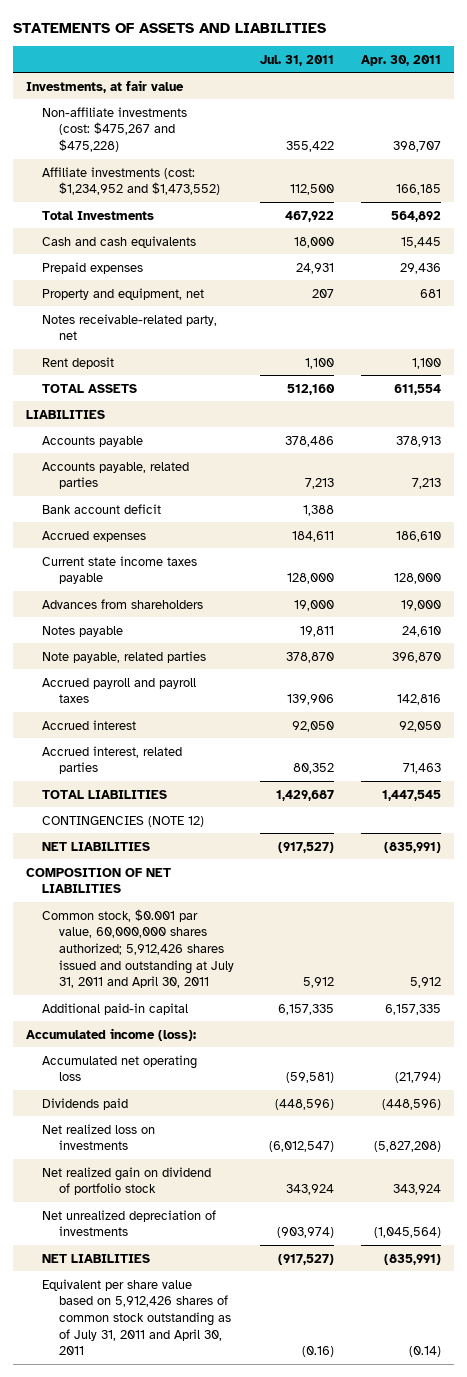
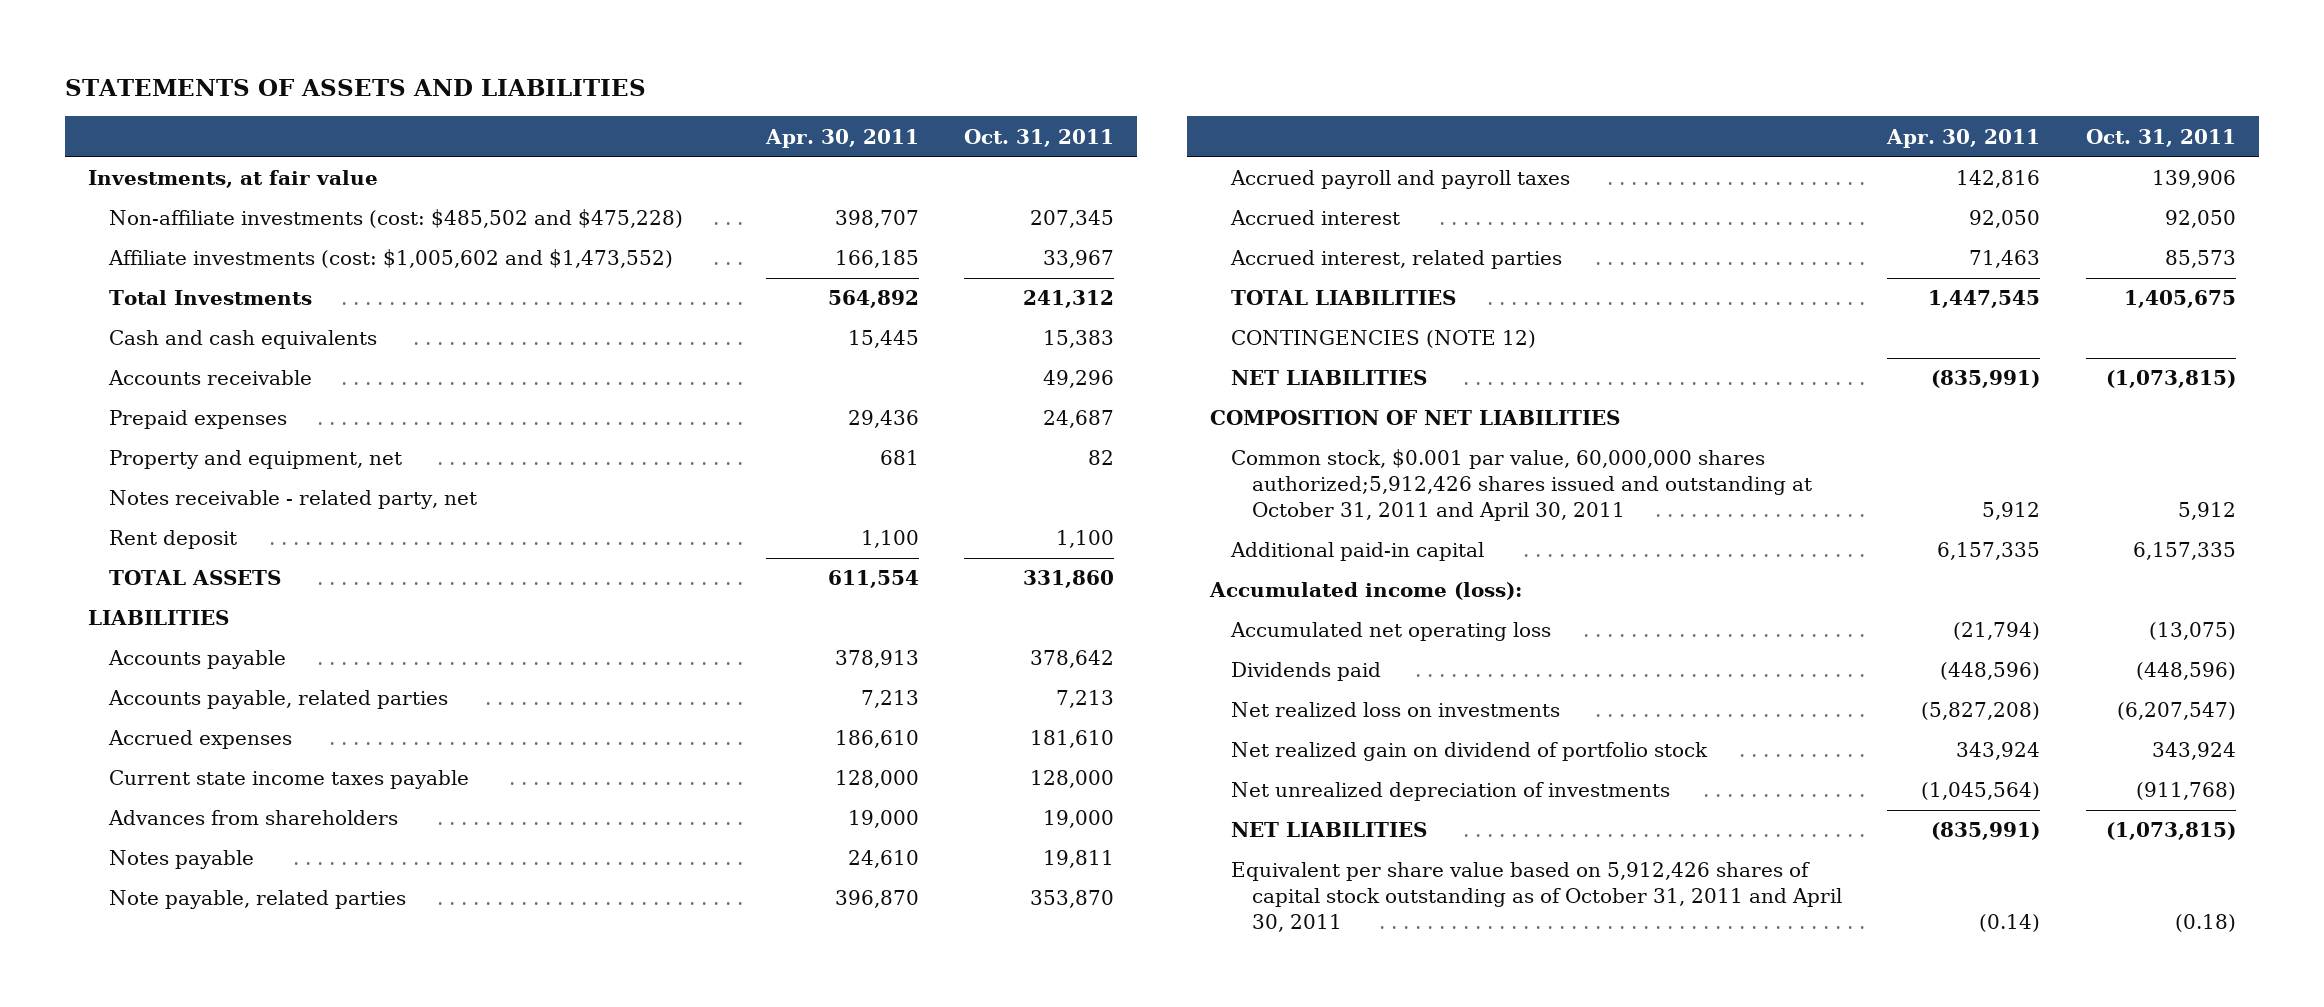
[260,54,335,66] Jul. 31, 2011 -> none
none -> [964,128,1115,147] Oct. 31, 2011
[42,106,188,153] Non-affiliate investments (cost: $475,267 and $475,228) -> [109,209,684,229] Non-affiliate investments (cost: $485,502 and $475,228)
[42,166,220,196] Affiliate investments (cost: $1,234,952 and $1,473,552) -> [108,249,674,269] Affiliate investments (cost: $1,005,602 and $1,473,552)
none -> [108,370,313,386] Accounts receivable
[42,313,218,341] Notes receivable-related party, net -> [109,490,478,510] Notes receivable - related party, net
[42,503,162,514] Bank account deficit -> none
[42,908,234,989] Common stock, $0.001 par value, 60,000,000 shares authorized; 5,912,426 shares issued and outstanding at July 31, 2011 and April 30, 2011 -> [1230,449,1813,522] Common stock, $0.001 par value, 60,000,000 shares authorized;5,912,426 shares issued and outstanding at October 31, 2011 and April 30, 2011
[42,1278,231,1356] Equivalent per share value based on 5,912,426 shares of common stock outstanding as of July 31, 2011 and April 30, 2011 -> [1230,862,1843,933] Equivalent per share value based on 5,912,426 shares of capital stock outstanding as of October 31, 2011 and April 30, 2011

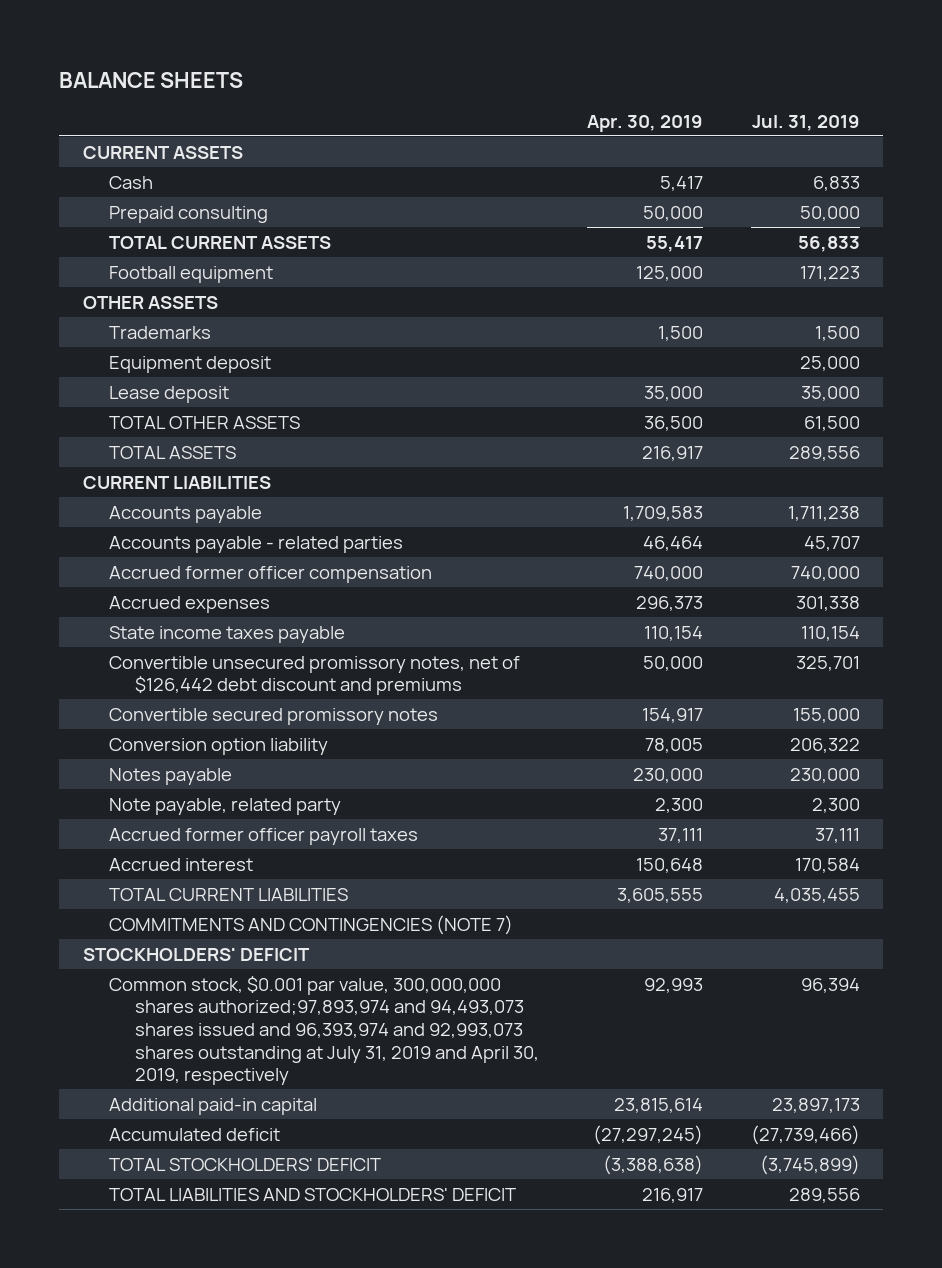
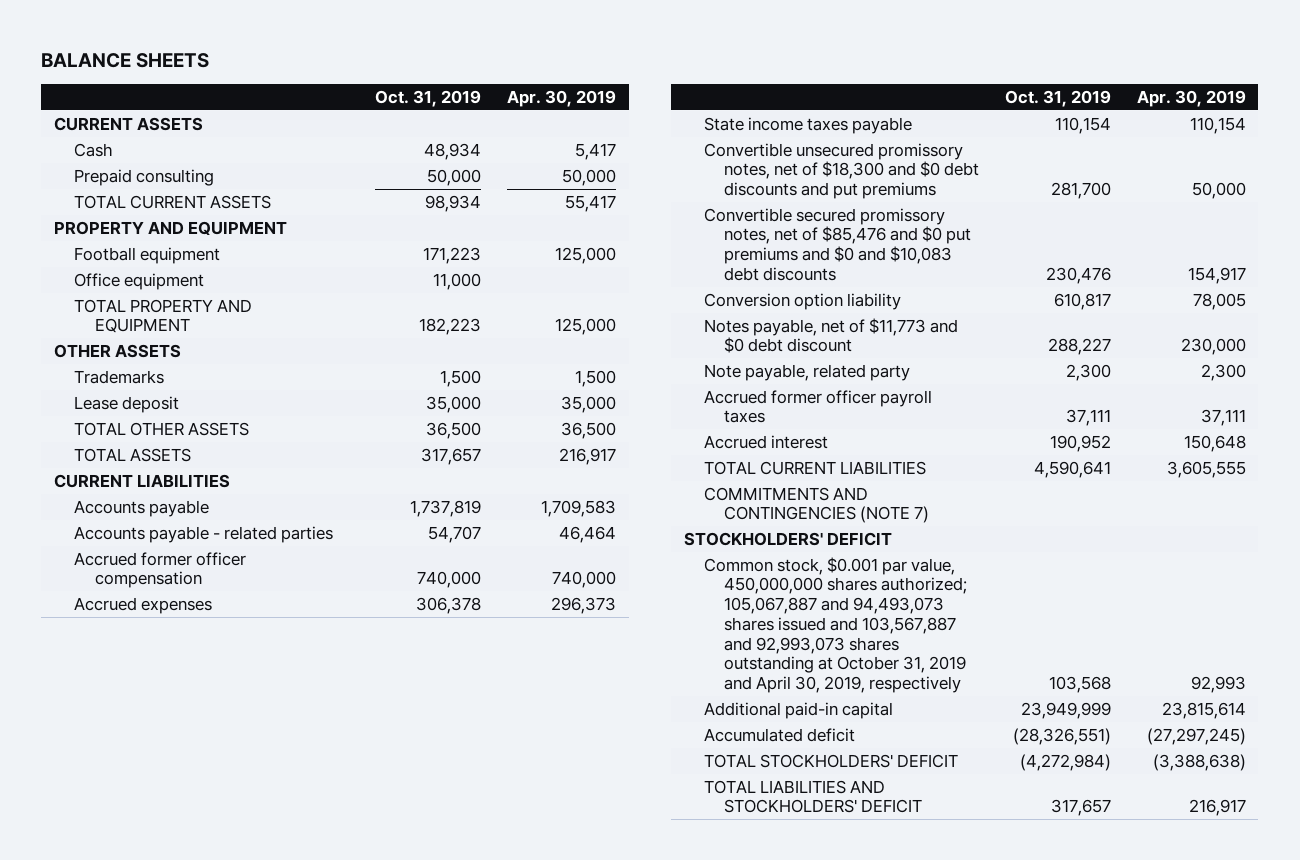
[751,114,860,131] Jul. 31, 2019 -> none
none -> [375,89,482,107] Oct. 31, 2019
none -> [54,220,288,235] PROPERTY AND EQUIPMENT
none -> [74,272,205,290] Office equipment
none -> [74,298,253,334] TOTAL PROPERTY AND EQUIPMENT
[109,355,272,373] Equipment deposit -> none
[109,655,521,696] Convertible unsecured promissory notes, net of $126,442 debt discount and premiums -> [704,142,980,200] Convertible unsecured promissory notes, net of $18,300 and $0 debt discounts and put premiums
[109,707,439,725] Convertible secured promissory notes -> [704,207,972,281] Convertible secured promissory notes, net of $85,476 and $0 put premiums and $0 and $10,083 debt discounts
[109,767,233,785] Notes payable -> none
none -> [704,317,959,354] Notes payable, net of $11,773 and $0 debt discount
[109,975,540,1086] Common stock, $0.001 par value, 300,000,000 shares authorized;97,893,974 and 94,493,073 shares issued and 96,393,974 and 92,993,073 shares outstanding at July 31, 2019 and April 30, 2019, respectively -> [704,556,968,694] Common stock, $0.001 par value, 450,000,000 shares authorized; 105,067,887 and 94,493,073 shares issued and 103,567,887 and 92,993,073 shares outstanding at October 31, 2019 and April 30, 2019, respectively

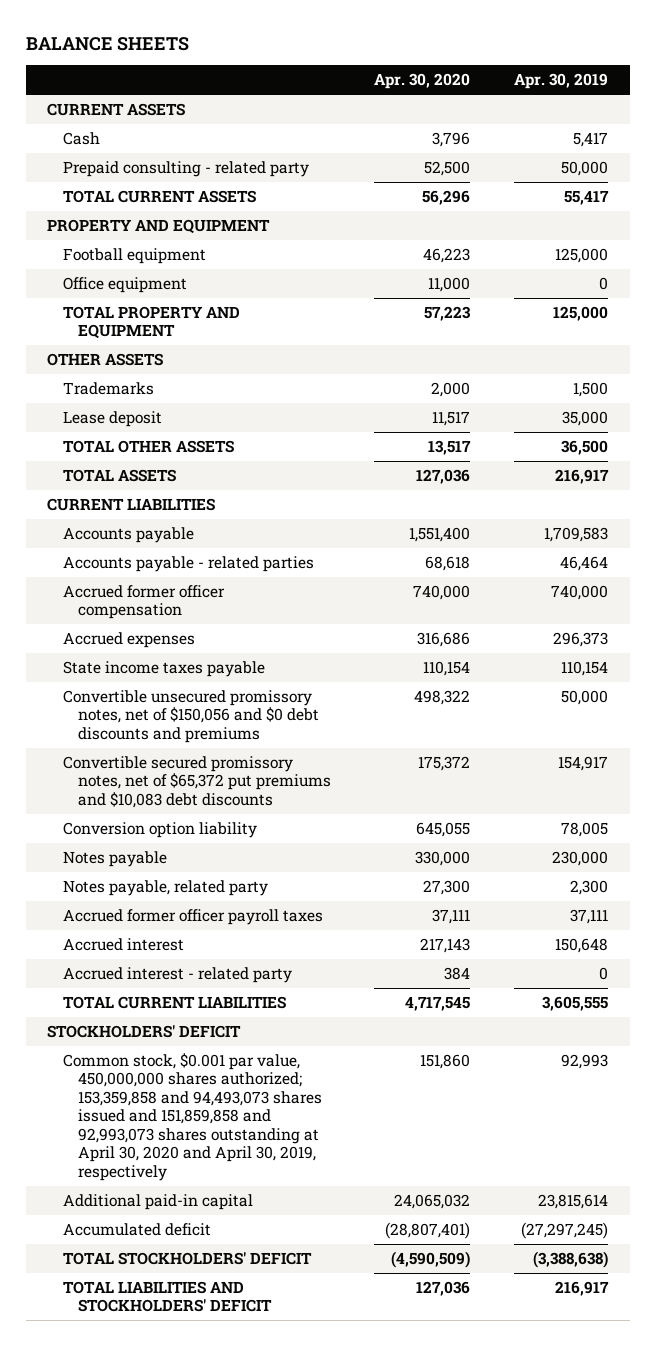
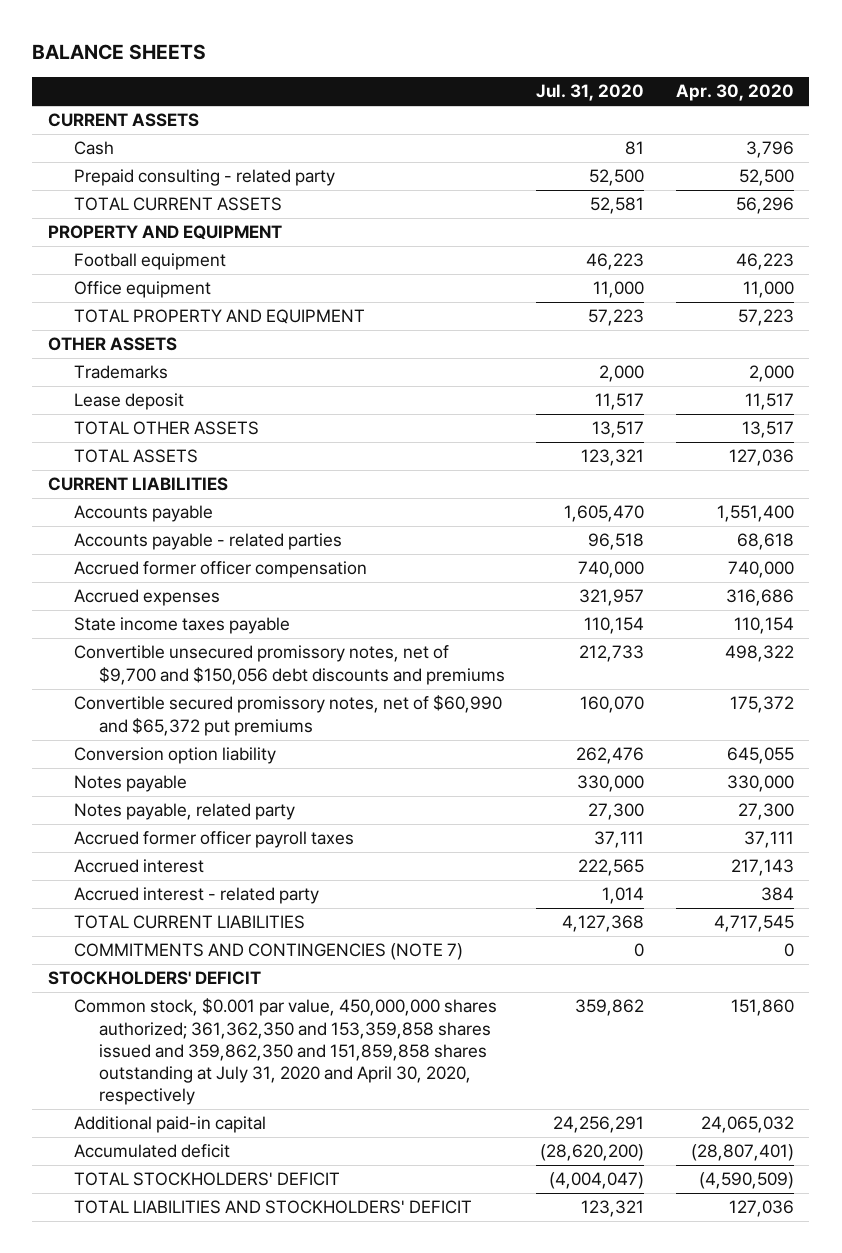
[514,73,609,90] Apr. 30, 2019 -> none
none -> [536,84,645,102] Jul. 31, 2020
[62,689,319,743] Convertible unsecured promissory notes, net of $150,056 and $0 debt discounts and premiums -> [73,645,506,685] Convertible unsecured promissory notes, net of $9,700 and $150,056 debt discounts and premiums
[62,755,331,808] Convertible secured promissory notes, net of $65,372 put premiums and $10,083 debt discounts -> [73,695,502,736] Convertible secured promissory notes, net of $60,990 and $65,372 put premiums
none -> [73,943,463,961] COMMITMENTS AND CONTINGENCIES (NOTE 7)
[62,1052,322,1181] Common stock, $0.001 par value, 450,000,000 shares authorized; 153,359,858 and 94,493,073 shares issued and 151,859,858 and 92,993,073 shares outstanding at April 30, 2020 and April 30, 2019, respectively -> [73,998,497,1106] Common stock, $0.001 par value, 450,000,000 shares authorized; 361,362,350 and 153,359,858 shares issued and 359,862,350 and 151,859,858 shares outstanding at July 31, 2020 and April 30, 2020, respectively

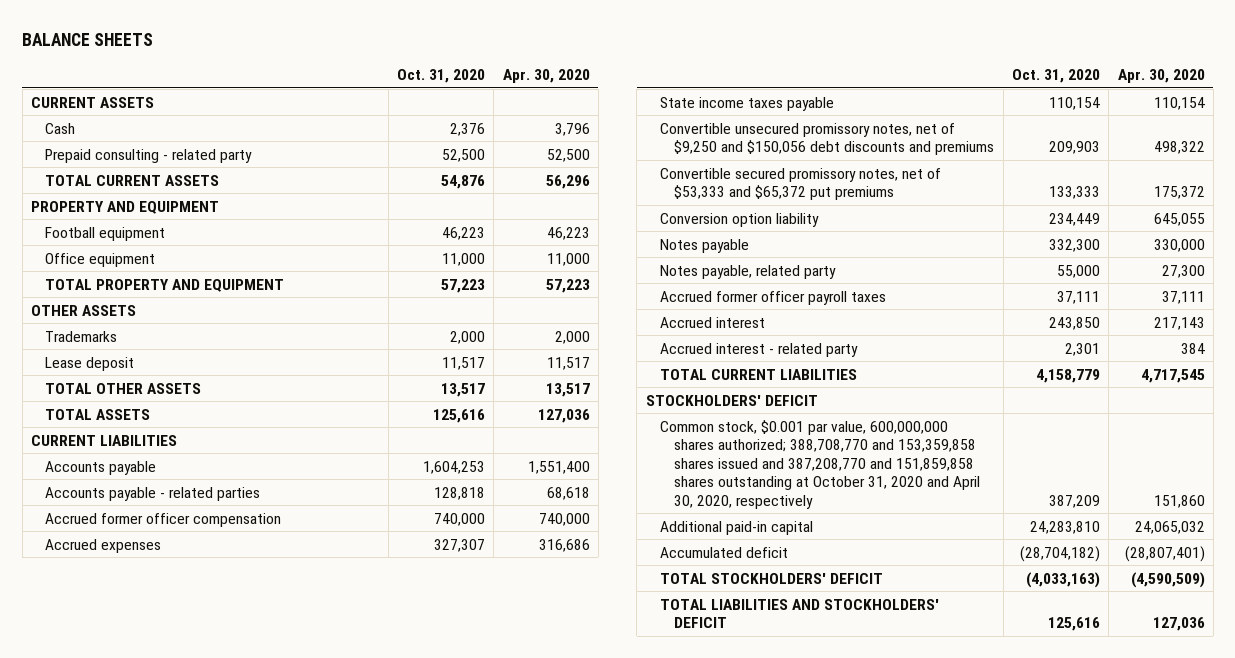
[536,84,645,102] Jul. 31, 2020 -> none
none -> [397,69,486,84] Oct. 31, 2020
[73,645,506,685] Convertible unsecured promissory notes, net of $9,700 and $150,056 debt discounts and premiums -> [660,122,995,156] Convertible unsecured promissory notes, net of $9,250 and $150,056 debt discounts and premiums
[73,695,502,736] Convertible secured promissory notes, net of $60,990 and $65,372 put premiums -> [660,167,942,201] Convertible secured promissory notes, net of $53,333 and $65,372 put premiums
[73,943,463,961] COMMITMENTS AND CONTINGENCIES (NOTE 7) -> none
[73,998,497,1106] Common stock, $0.001 par value, 450,000,000 shares authorized; 361,362,350 and 153,359,858 shares issued and 359,862,350 and 151,859,858 shares outstanding at July 31, 2020 and April 30, 2020, respectively -> [660,419,981,509] Common stock, $0.001 par value, 600,000,000 shares authorized; 388,708,770 and 153,359,858 shares issued and 387,208,770 and 151,859,858 shares outstanding at October 31, 2020 and April 30, 2020, respectively

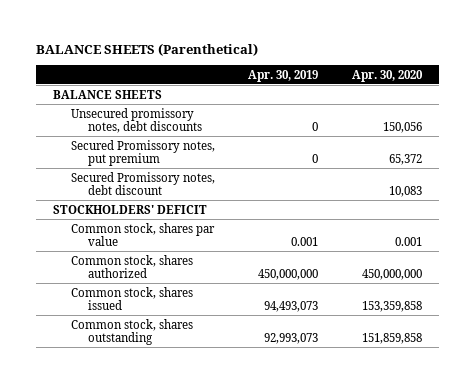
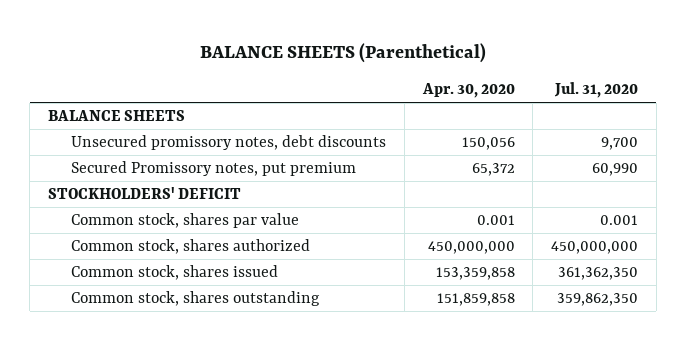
[248,69,319,82] Apr. 30, 2019 -> none
none -> [554,82,639,99] Jul. 31, 2020
[70,171,215,196] Secured Promissory notes, debt discount -> none

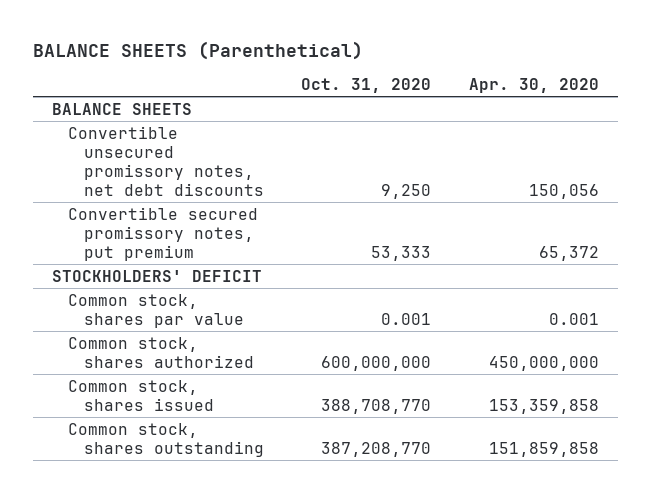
[554,82,639,99] Jul. 31, 2020 -> none
none -> [301,77,432,93] Oct. 31, 2020
[71,135,387,151] Unsecured promissory notes, debt discounts -> [67,125,264,196] Convertible unsecured promissory notes, net debt discounts
[71,161,357,177] Secured Promissory notes, put premium -> [67,206,258,261] Convertible secured promissory notes, put premium

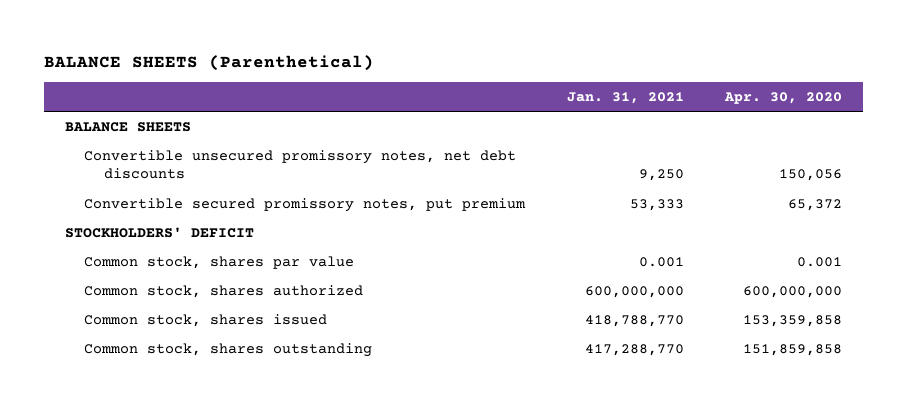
[301,77,432,93] Oct. 31, 2020 -> none
none -> [566,92,684,105] Jan. 31, 2021
[489,355,600,371] 450,000,000 -> [743,285,843,298] 600,000,000

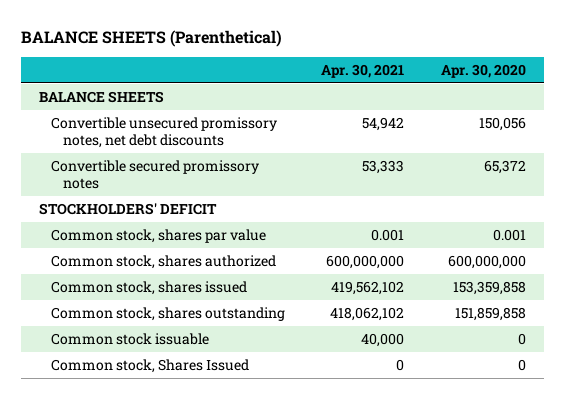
[566,92,684,105] Jan. 31, 2021 -> none
none -> [321,63,405,78] Apr. 30, 2021
[84,197,527,212] Convertible secured promissory notes, put premium -> [50,160,259,190] Convertible secured promissory notes
none -> [50,333,209,346] Common stock issuable
none -> [50,359,249,374] Common stock, Shares Issued

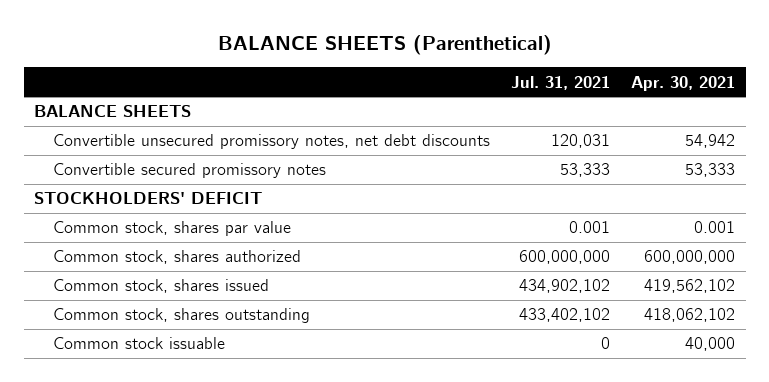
[440,63,526,78] Apr. 30, 2020 -> none
none -> [511,75,611,90] Jul. 31, 2021
[50,359,249,374] Common stock, Shares Issued -> none

